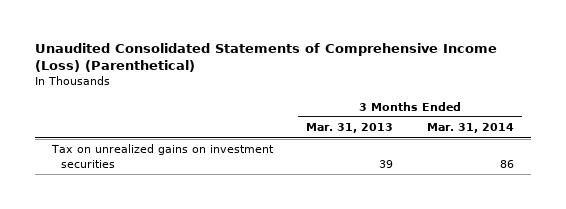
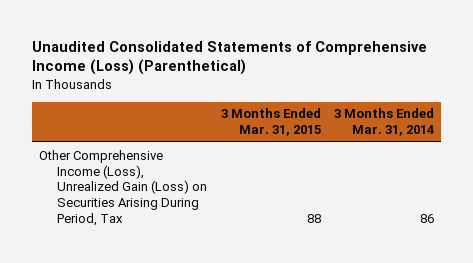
[306,123,394,134] Mar. 31, 2013 -> none
none -> [220,108,321,137] 3 Months Ended Mar. 31, 2015
[50,144,274,168] Tax on unrealized gains on investment securities -> [38,149,207,226] Other Comprehensive Income (Loss), Unrealized Gain (Loss) on Securities Arising During Period, Tax

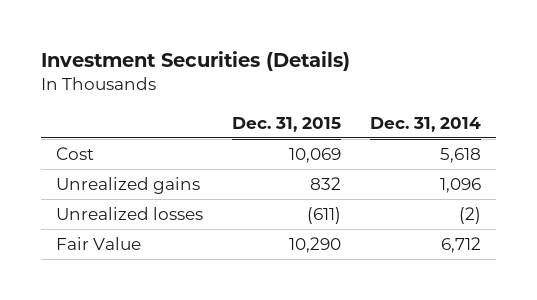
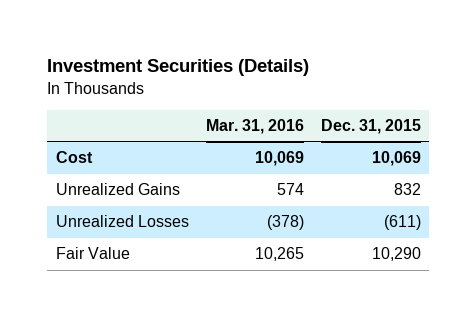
[370,116,482,132] Dec. 31, 2014 -> none
none -> [205,118,304,134] Mar. 31, 2016
[55,177,200,195] Unrealized gains -> [55,183,180,196] Unrealized Gains
[55,207,203,221] Unrealized losses -> [55,215,189,228] Unrealized Losses

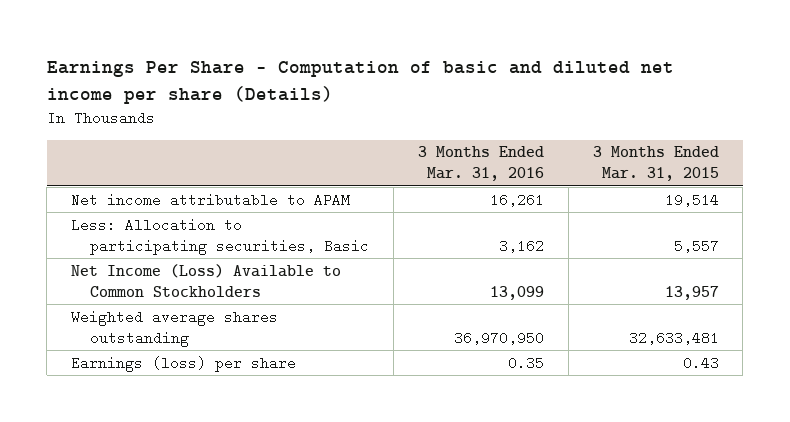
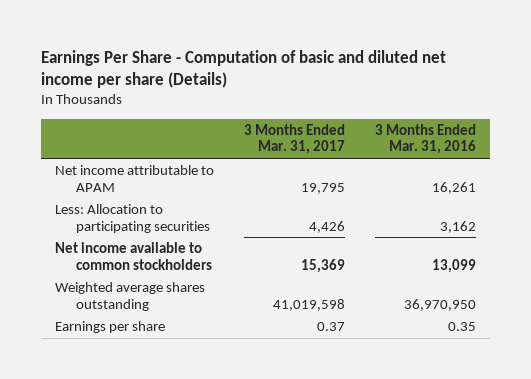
[592,146,719,182] 3 Months Ended Mar. 31, 2015 -> none
none -> [243,123,345,155] 3 Months Ended Mar. 31, 2017
[71,217,369,255] Less: Allocation to participating securities, Basic -> [55,203,210,233] Less: Allocation to participating securities
[71,263,342,297] Net Income (Loss) Available to Common Stockholders -> [55,241,212,270] Net income available to common stockholders
[71,355,297,372] Earnings (loss) per share -> [55,320,166,333] Earnings per share

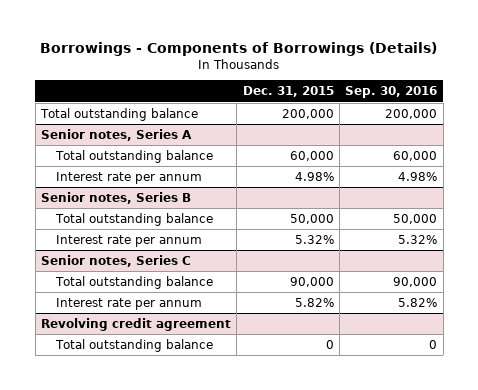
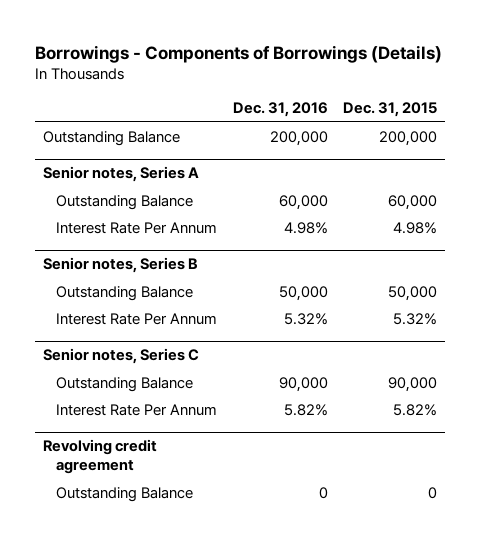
[345,86,438,99] Sep. 30, 2016 -> none
none -> [232,102,328,118] Dec. 31, 2016
[39,107,198,121] Total outstanding balance -> [43,131,181,147] Outstanding Balance
[54,149,213,163] Total outstanding balance -> [56,195,194,211] Outstanding Balance
[55,171,202,184] Interest rate per annum -> [56,222,218,235] Interest Rate Per Annum
[54,212,213,226] Total outstanding balance -> [56,286,194,302] Outstanding Balance
[55,234,202,247] Interest rate per annum -> [56,313,218,326] Interest Rate Per Annum
[54,275,213,289] Total outstanding balance -> [56,377,194,393] Outstanding Balance
[55,297,202,310] Interest rate per annum -> [56,404,218,417] Interest Rate Per Annum
[54,338,213,352] Total outstanding balance -> [56,487,194,503] Outstanding Balance

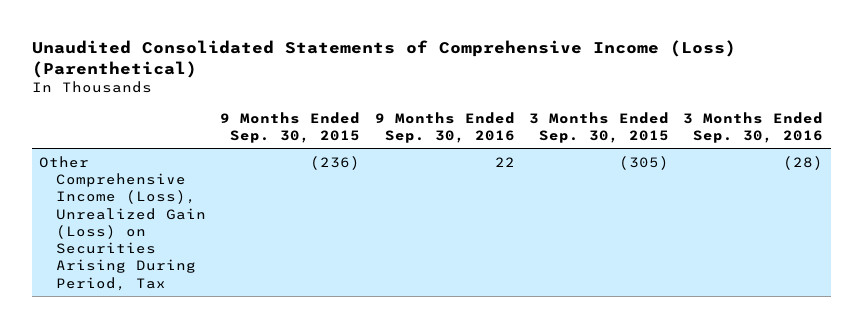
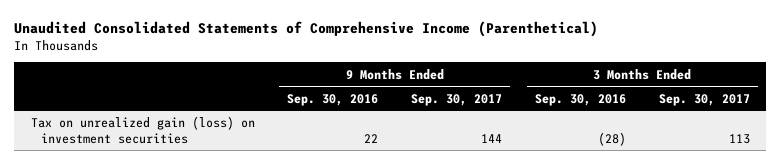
[31,39,736,78] Unaudited Consolidated Statements of Comprehensive Income (Loss) (Parenthetical) -> [14,21,599,38] Unaudited Consolidated Statements of Comprehensive Income (Parenthetical)
[220,112,361,144] 9 Months Ended Sep. 30, 2015 -> none
[529,112,670,144] 3 Months Ended Sep. 30, 2015 -> none
none -> [411,93,503,106] Sep. 30, 2017
none -> [658,93,750,106] Sep. 30, 2017
[38,155,206,291] Other Comprehensive Income (Loss), Unrealized Gain (Loss) on Securities Arising During Period, Tax -> [30,116,255,144] Tax on unrealized gain (loss) on investment securities

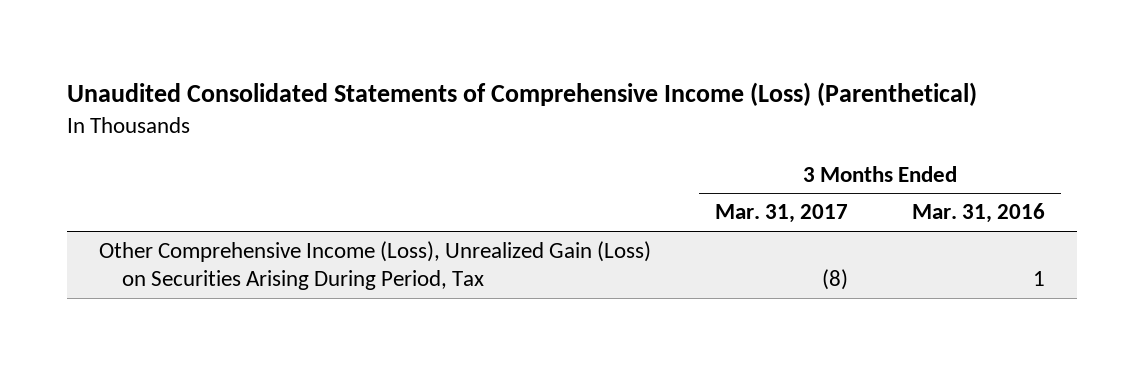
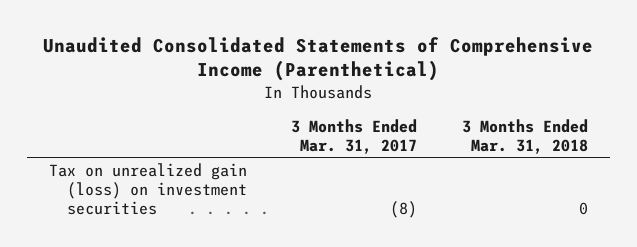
[67,82,978,107] Unaudited Consolidated Statements of Comprehensive Income (Loss) (Parenthetical) -> [43,36,594,82] Unaudited Consolidated Statements of Comprehensive Income (Parenthetical)
[912,203,1046,224] Mar. 31, 2016 -> none
none -> [461,118,588,154] 3 Months Ended Mar. 31, 2018
[99,241,652,290] Other Comprehensive Income (Loss), Unrealized Gain (Loss) on Securities Arising During Period, Tax -> [49,162,248,215] Tax on unrealized gain (loss) on investment securities

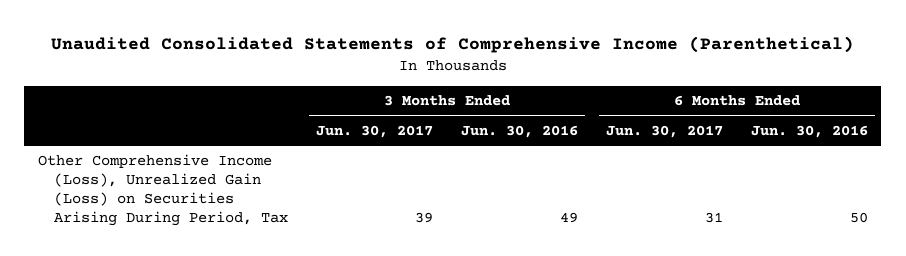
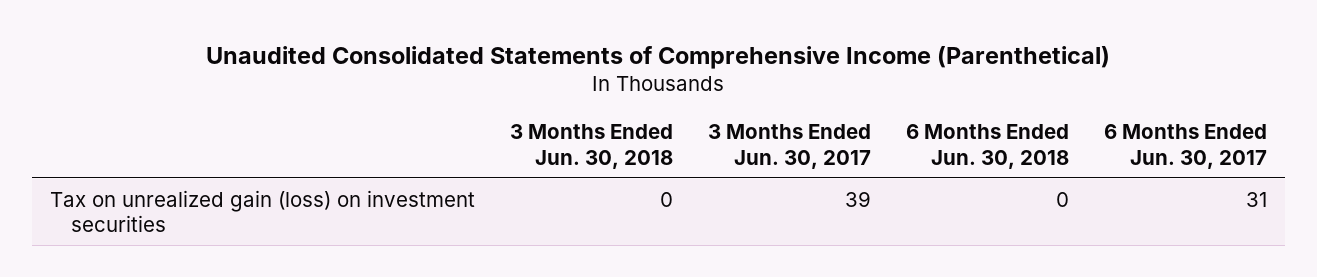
[460,124,578,138] Jun. 30, 2016 -> none
[750,124,868,138] Jun. 30, 2016 -> none
none -> [509,124,673,169] 3 Months Ended Jun. 30, 2018
none -> [905,124,1069,169] 6 Months Ended Jun. 30, 2018
[38,154,289,226] Other Comprehensive Income (Loss), Unrealized Gain (Loss) on Securities Arising During Period, Tax -> [49,189,475,233] Tax on unrealized gain (loss) on investment securities

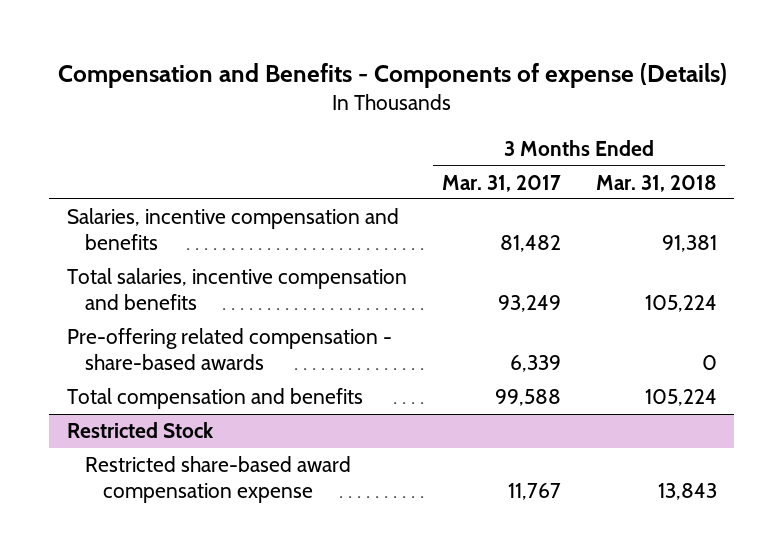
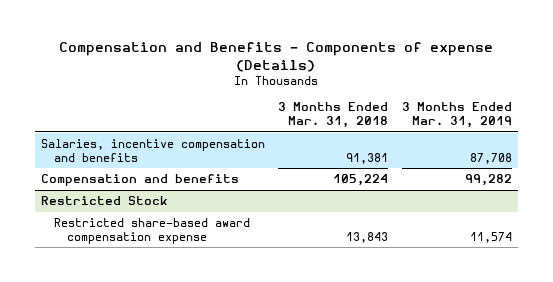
[441,174,561,192] Mar. 31, 2017 -> none
none -> [401,102,512,128] 3 Months Ended Mar. 31, 2019
[66,268,407,311] Total salaries, incentive compensation and benefits -> none
[66,328,392,371] Pre-offering related compensation - share-based awards -> none
[66,388,363,410] Total compensation and benefits -> [41,174,240,187] Compensation and benefits

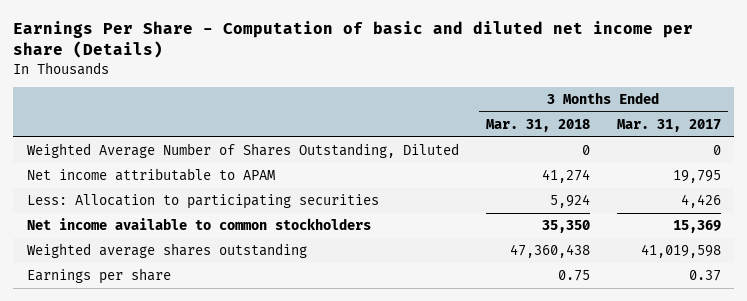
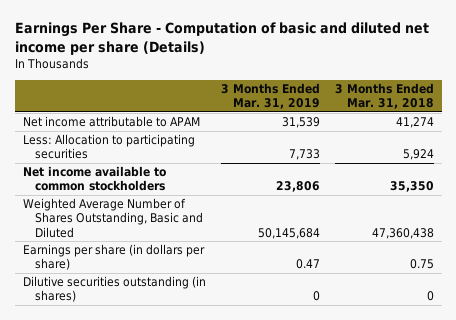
[616,119,721,133] Mar. 31, 2017 -> none
none -> [220,82,320,109] 3 Months Ended Mar. 31, 2019
[26,143,459,159] Weighted Average Number of Shares Outstanding, Diluted -> none
[26,243,307,259] Weighted average shares outstanding -> [22,198,204,238] Weighted Average Number of Shares Outstanding, Basic and Diluted
[26,268,171,285] Earnings per share -> [22,244,205,271] Earnings per share (in dollars per share)
none -> [22,276,206,303] Dilutive securities outstanding (in shares)

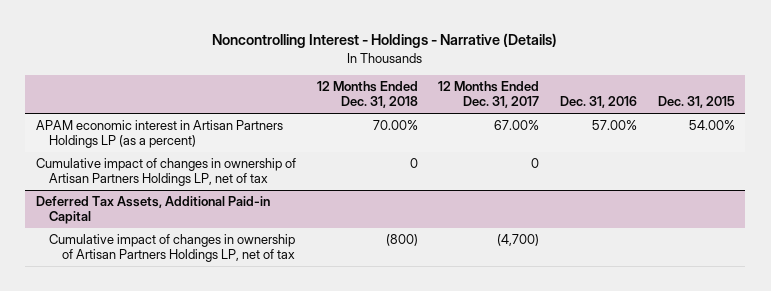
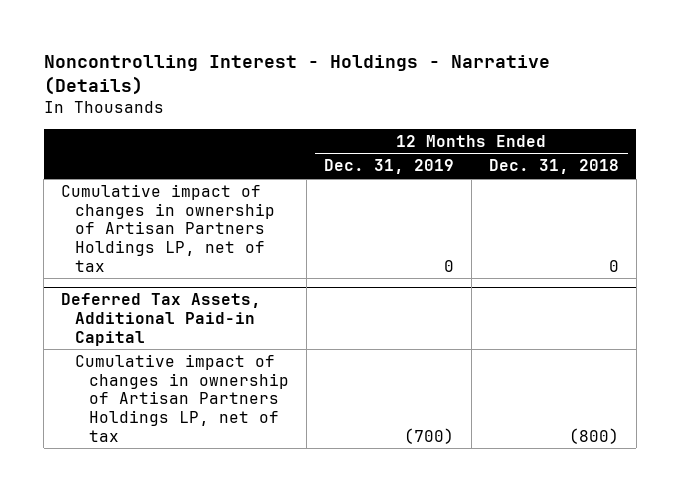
[438,81,540,109] 12 Months Ended Dec. 31, 2017 -> none
[560,96,638,109] Dec. 31, 2016 -> none
[658,96,736,109] Dec. 31, 2015 -> none
none -> [323,159,454,175] Dec. 31, 2019
[35,120,283,148] APAM economic interest in Artisan Partners Holdings LP (as a percent) -> none

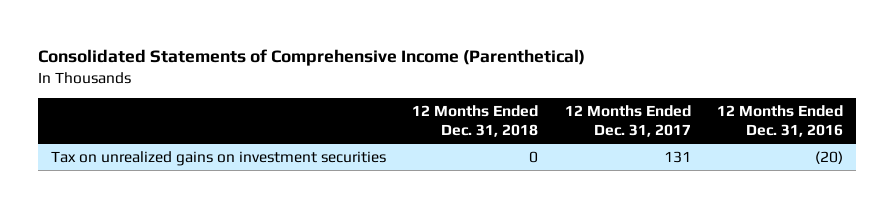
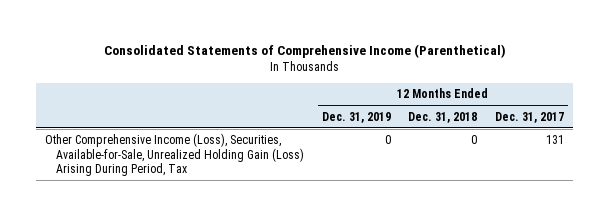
[717,105,844,138] 12 Months Ended Dec. 31, 2016 -> none
none -> [321,111,391,123] Dec. 31, 2019
[51,151,387,167] Tax on unrealized gains on investment securities -> [44,133,305,176] Other Comprehensive Income (Loss), Securities, Available-for-Sale, Unrealized Holding Gain (Loss) Arising During Period, Tax

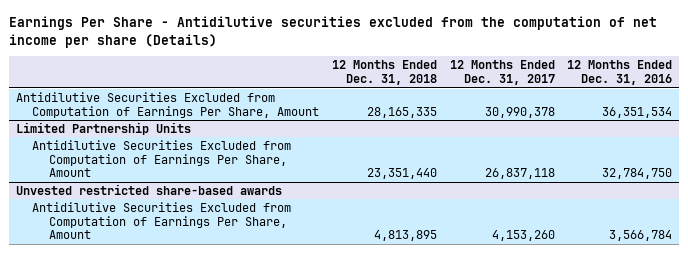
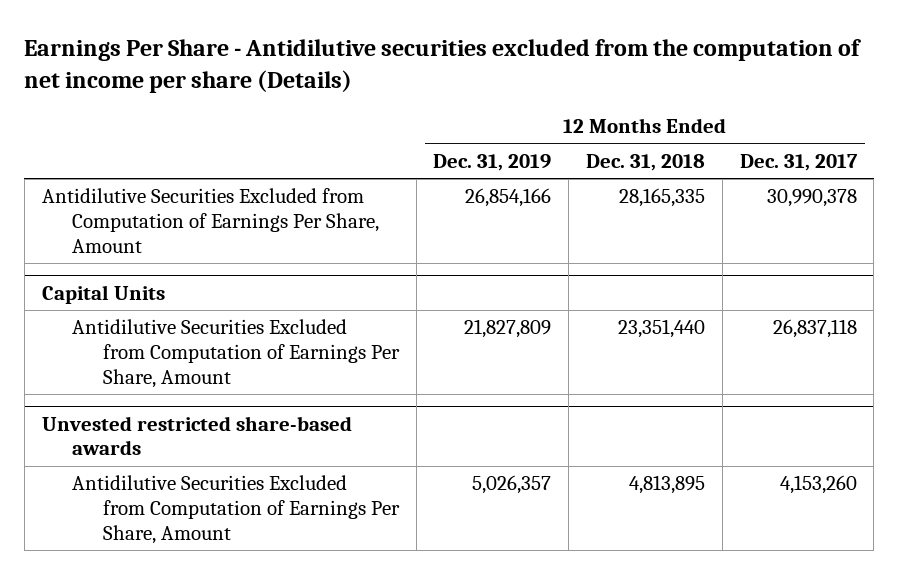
[567,60,673,86] 12 Months Ended Dec. 31, 2016 -> none
none -> [433,153,552,171] Dec. 31, 2019
[15,121,191,135] Limited Partnership Units -> [41,284,165,304] Capital Units

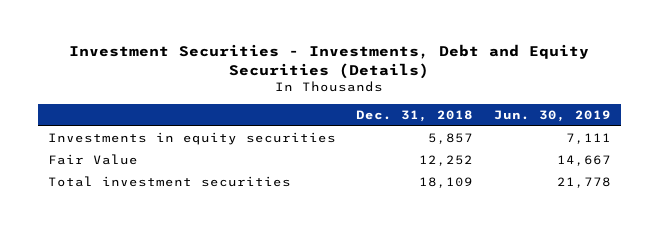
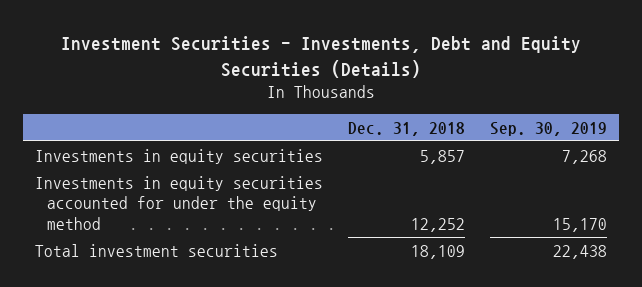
[493,109,611,122] Jun. 30, 2019 -> none
none -> [489,121,607,136] Sep. 30, 2019
[47,154,138,166] Fair Value -> [35,175,324,230] Investments in equity securities accounted for under the equity method

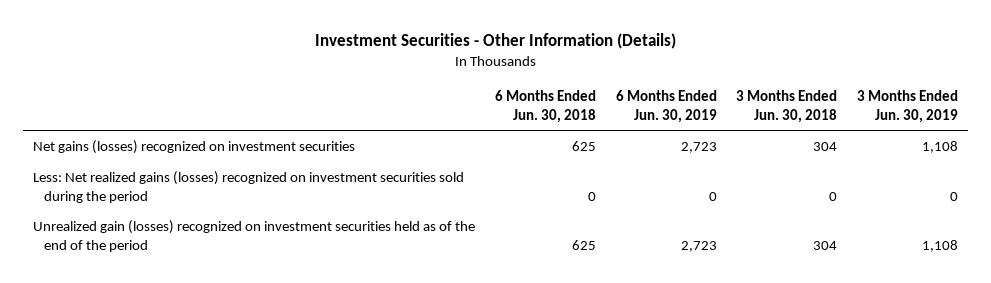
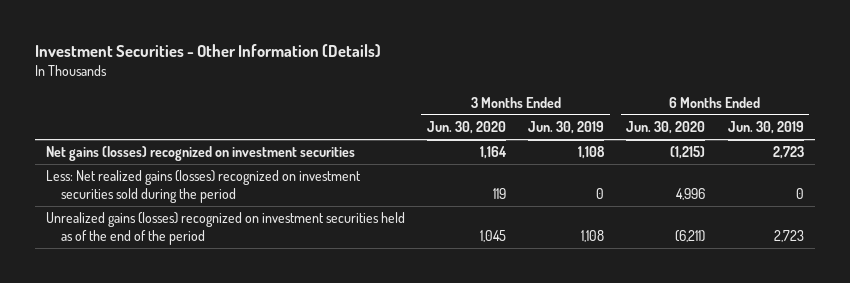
[494,90,596,124] 6 Months Ended Jun. 30, 2018 -> none
[736,90,838,124] 3 Months Ended Jun. 30, 2018 -> none
none -> [427,120,507,134] Jun. 30, 2020
none -> [626,120,706,134] Jun. 30, 2020
[33,220,476,252] Unrealized gain (losses) recognized on investment securities held as of the end of the period -> [45,212,405,245] Unrealized gains (losses) recognized on investment securities held as of the end of the period

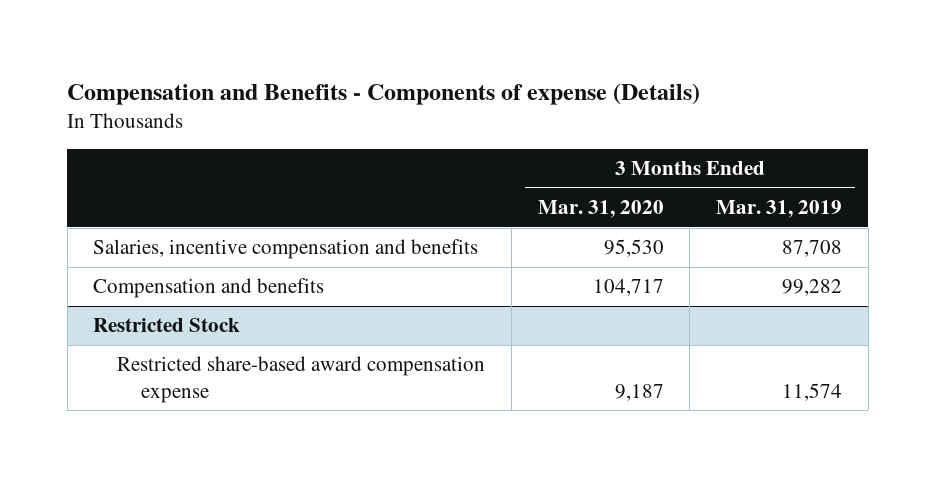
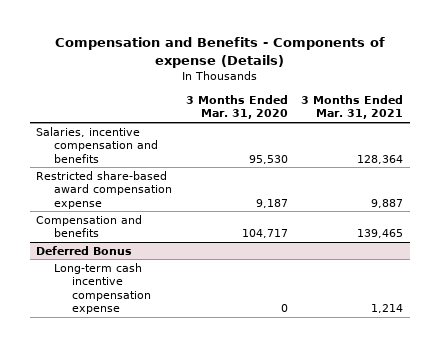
[716,200,843,219] Mar. 31, 2019 -> none
none -> [300,94,403,120] 3 Months Ended Mar. 31, 2021
[93,318,241,333] Restricted Stock -> none
[93,278,325,299] Compensation and benefits -> [36,214,143,238] Compensation and benefits
none -> [36,245,133,255] Deferred Bonus
none -> [54,262,151,315] Long-term cash incentive compensation expense

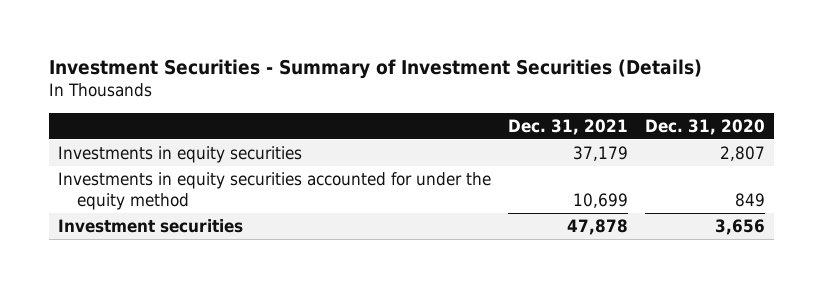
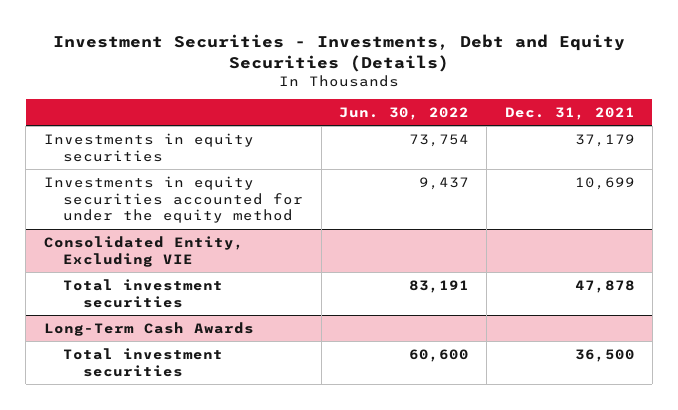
[49,59,703,80] Investment Securities - Summary of Investment Securities (Details) -> [53,33,626,72] Investment Securities - Investments, Debt and Equity Securities (Details)
[645,118,766,135] Dec. 31, 2020 -> none
none -> [338,107,469,121] Jun. 30, 2022
none -> [43,235,244,267] Consolidated Entity, Excluding VIE
[57,219,243,234] Investment securities -> [63,278,224,308] Total investment securities
none -> [43,321,254,336] Long-Term Cash Awards
none -> [63,347,224,377] Total investment securities

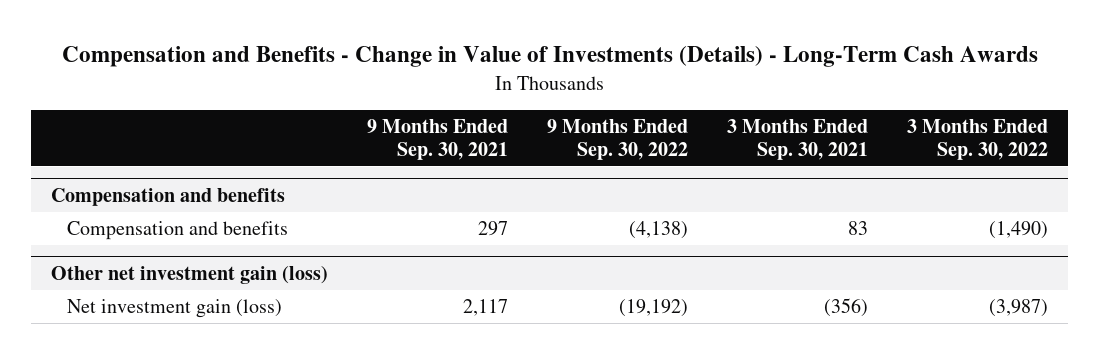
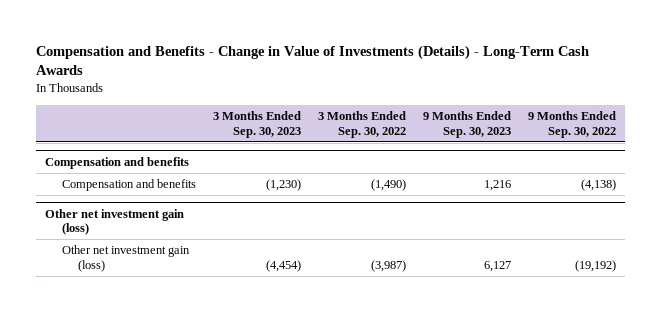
[366,118,508,161] 9 Months Ended Sep. 30, 2021 -> none
[727,118,869,161] 3 Months Ended Sep. 30, 2021 -> none
none -> [212,111,301,138] 3 Months Ended Sep. 30, 2023
none -> [423,111,512,138] 9 Months Ended Sep. 30, 2023
[66,299,282,319] Net investment gain (loss) -> [61,245,190,272] Other net investment gain (loss)

